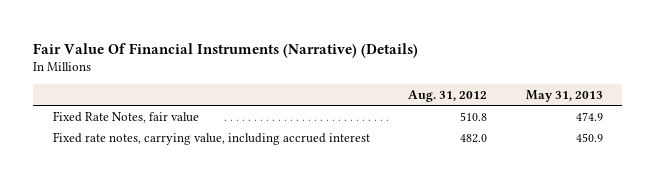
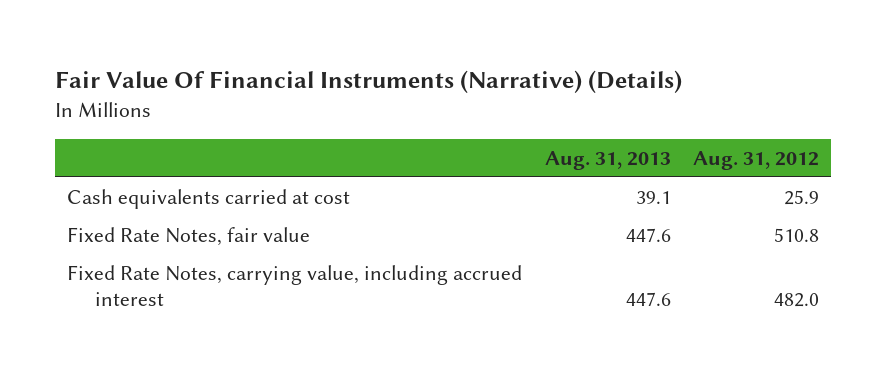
[525,89,603,102] May 31, 2013 -> none
none -> [544,150,671,170] Aug. 31, 2013
none -> [66,188,350,209] Cash equivalents carried at cost
[52,131,370,145] Fixed rate notes, carrying value, including accrued interest -> [66,264,522,307] Fixed Rate Notes, carrying value, including accrued interest

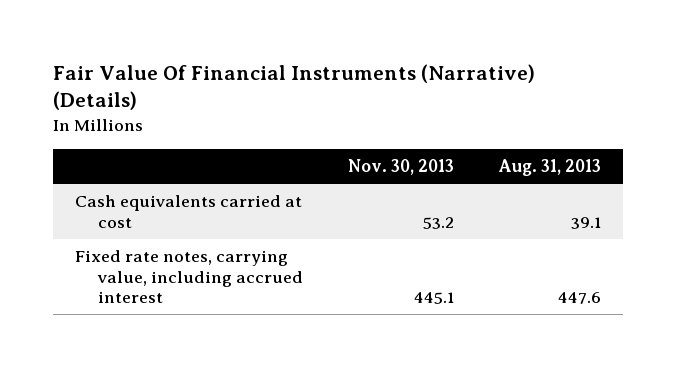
[693,150,820,170] Aug. 31, 2012 -> none
none -> [347,159,454,176] Nov. 30, 2013
[66,226,310,246] Fixed Rate Notes, fair value -> none
[66,264,522,307] Fixed Rate Notes, carrying value, including accrued interest -> [75,250,303,304] Fixed rate notes, carrying value, including accrued interest

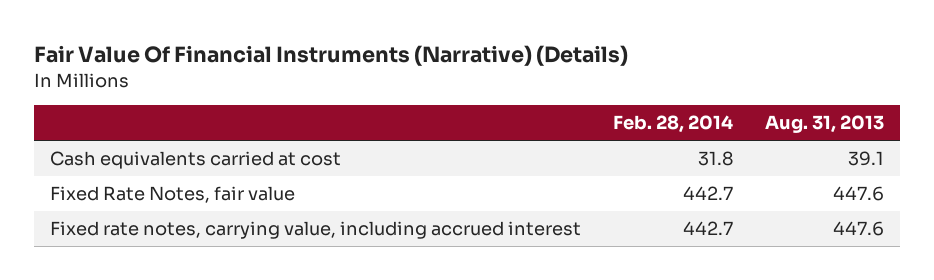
[347,159,454,176] Nov. 30, 2013 -> none
none -> [612,115,733,134] Feb. 28, 2014
none -> [49,186,295,204] Fixed Rate Notes, fair value

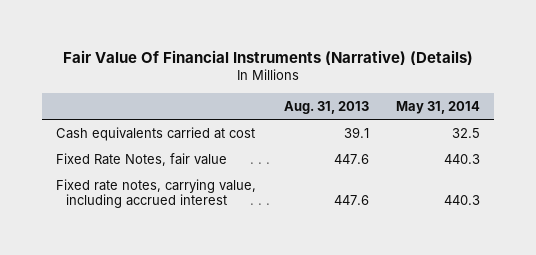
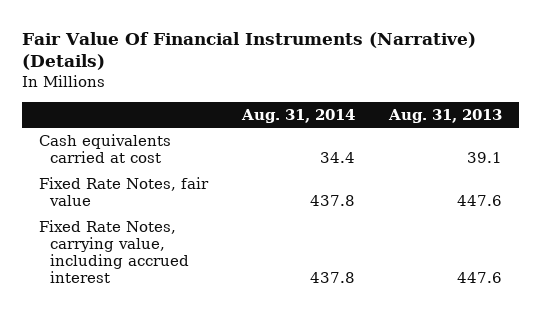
[396,101,481,115] May 31, 2014 -> none
none -> [240,108,355,123] Aug. 31, 2014
[55,178,256,209] Fixed rate notes, carrying value, including accrued interest -> [38,220,190,283] Fixed Rate Notes, carrying value, including accrued interest

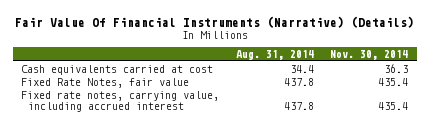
[387,108,502,123] Aug. 31, 2013 -> none
none -> [330,50,409,61] Nov. 30, 2014
[38,220,190,283] Fixed Rate Notes, carrying value, including accrued interest -> [21,90,220,112] Fixed rate notes, carrying value, including accrued interest

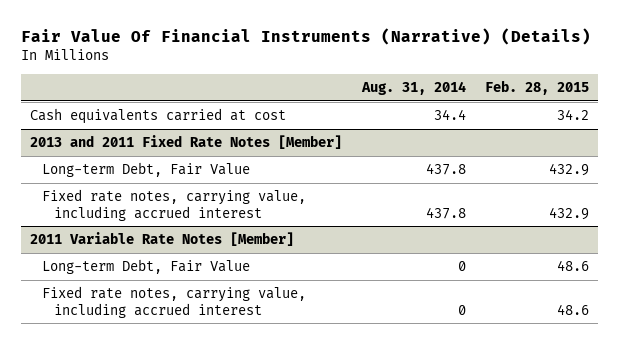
[330,50,409,61] Nov. 30, 2014 -> none
none -> [484,80,589,96] Feb. 28, 2015
none -> [30,135,343,150] 2013 and 2011 Fixed Rate Notes [Member]
[21,77,190,88] Fixed Rate Notes, fair value -> [42,162,251,178] Long-term Debt, Fair Value
none -> [30,232,295,247] 2011 Variable Rate Notes [Member]
none -> [42,259,251,275] Long-term Debt, Fair Value
none -> [42,286,307,318] Fixed rate notes, carrying value, including accrued interest

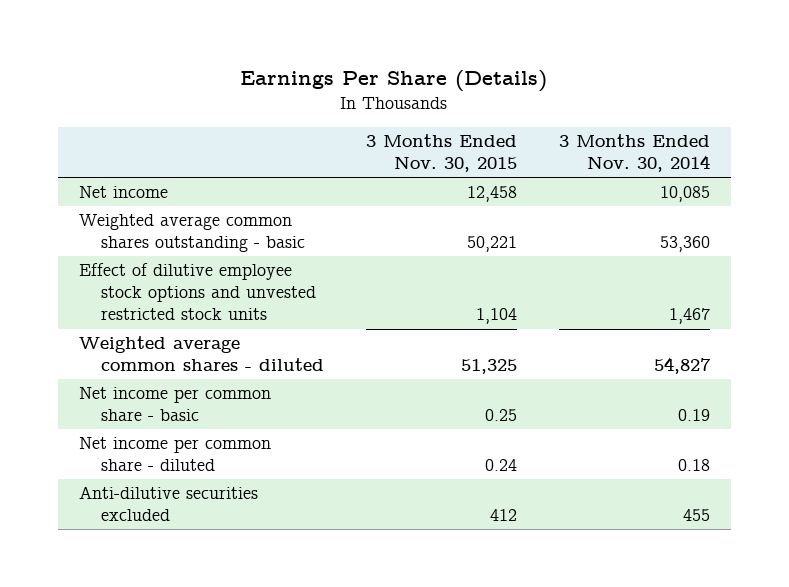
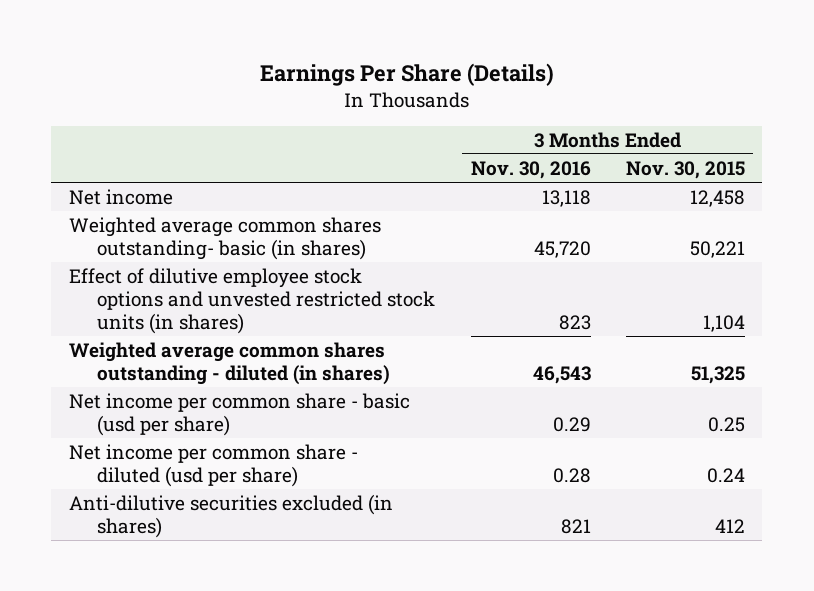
[558,134,710,173] 3 Months Ended Nov. 30, 2014 -> none
none -> [470,160,591,179] Nov. 30, 2016
[78,214,306,253] Weighted average common shares outstanding - basic -> [68,216,381,260] Weighted average common shares outstanding- basic (in shares)
[78,263,317,321] Effect of dilutive employee stock options and unvested restricted stock units -> [68,267,436,334] Effect of dilutive employee stock options and unvested restricted stock units (in shares)
[78,336,325,372] Weighted average common shares - diluted -> [68,341,391,385] Weighted average common shares outstanding - diluted (in shares)
[78,387,271,422] Net income per common share - basic -> [68,392,410,436] Net income per common share - basic (usd per share)
[78,437,271,472] Net income per common share - diluted -> [68,443,358,487] Net income per common share - diluted (usd per share)
[78,486,258,522] Anti-dilutive securities excluded -> [68,493,393,538] Anti-dilutive securities excluded (in shares)

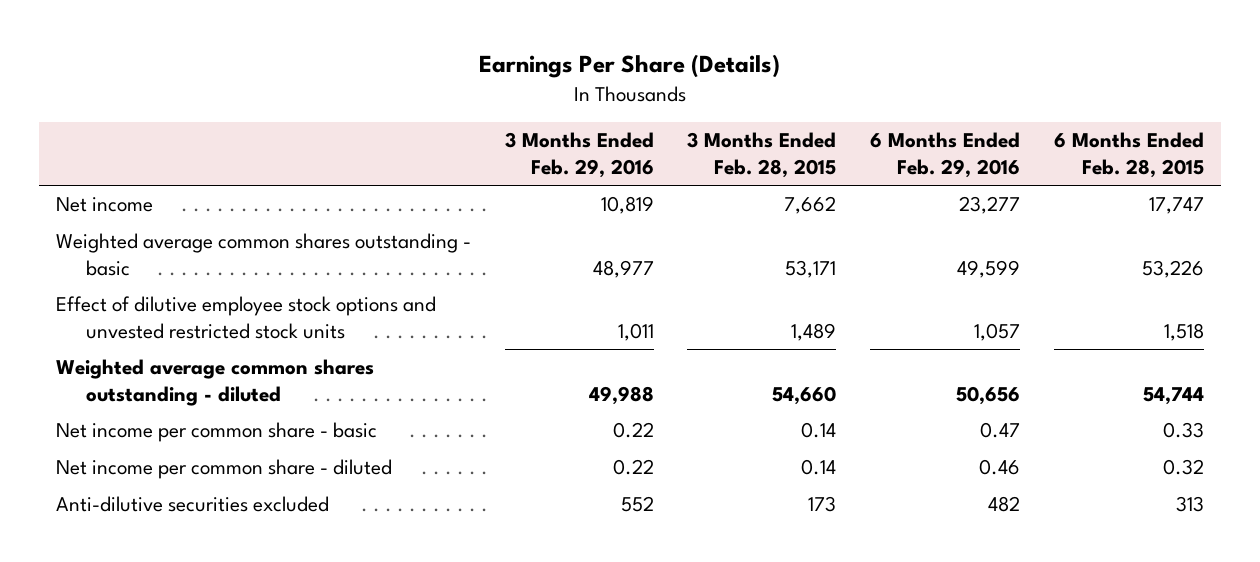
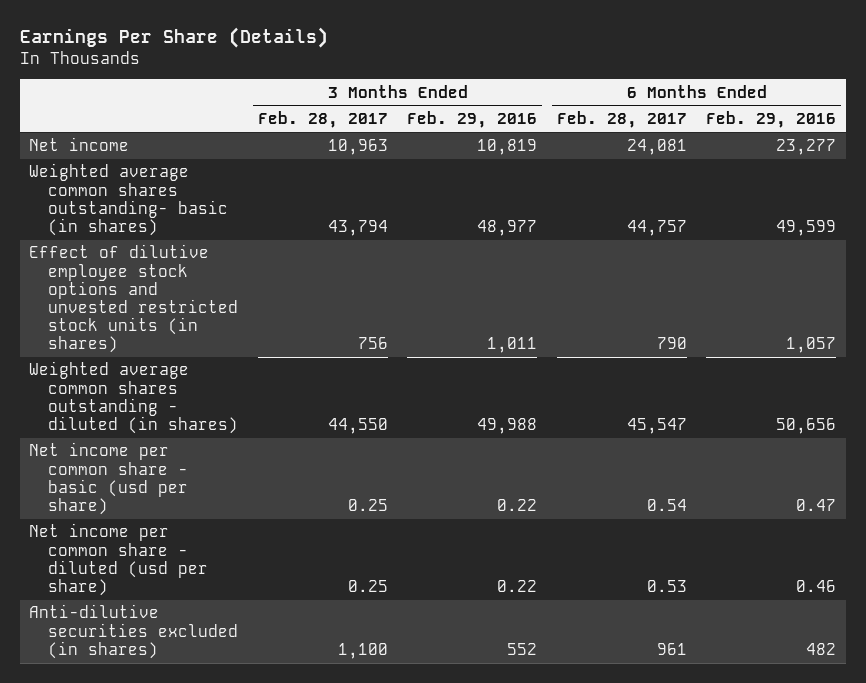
[687,132,837,178] 3 Months Ended Feb. 28, 2015 -> none
[1053,132,1204,178] 6 Months Ended Feb. 28, 2015 -> none
none -> [257,110,388,128] Feb. 28, 2017
none -> [556,110,687,128] Feb. 28, 2017
[56,233,472,276] Weighted average common shares outstanding - basic -> [29,163,229,236] Weighted average common shares outstanding- basic (in shares)
[56,296,437,339] Effect of dilutive employee stock options and unvested restricted stock units -> [29,244,239,354] Effect of dilutive employee stock options and unvested restricted stock units (in shares)
[56,359,375,406] Weighted average common shares outstanding - diluted -> [29,361,239,434] Weighted average common shares outstanding - diluted (in shares)
[56,422,378,443] Net income per common share - basic -> [29,442,189,515] Net income per common share - basic (usd per share)
[56,459,393,480] Net income per common share - diluted -> [29,523,209,596] Net income per common share - diluted (usd per share)
[56,496,330,513] Anti-dilutive securities excluded -> [29,604,239,659] Anti-dilutive securities excluded (in shares)

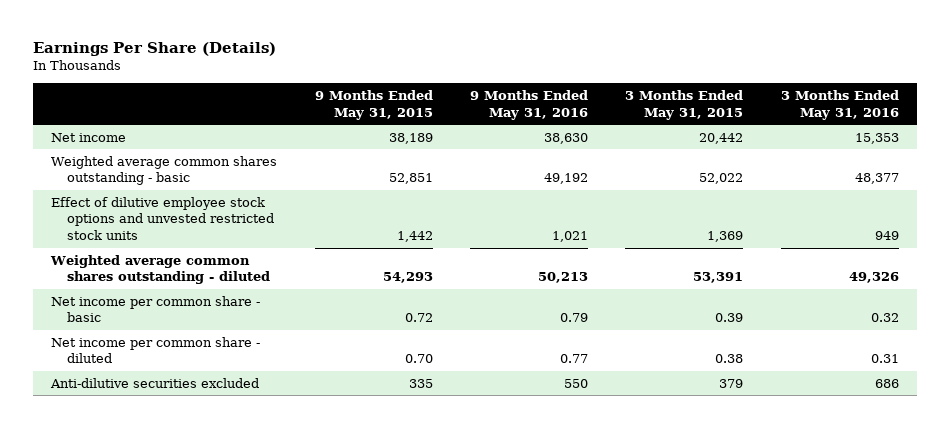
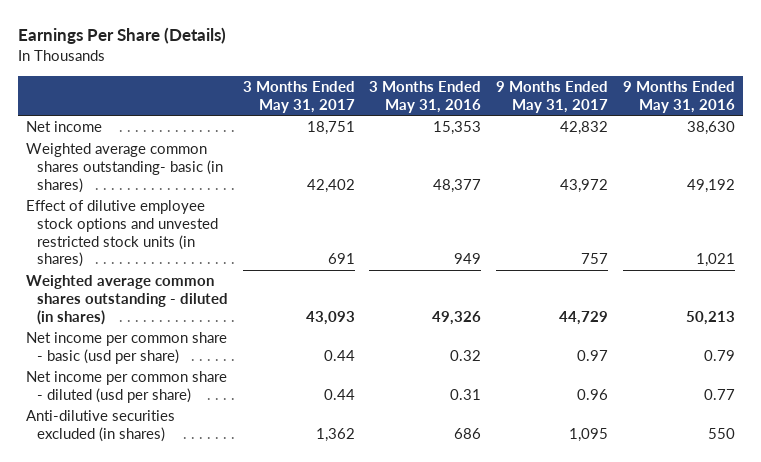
[314,90,433,120] 9 Months Ended May 31, 2015 -> none
[625,90,744,120] 3 Months Ended May 31, 2015 -> none
none -> [242,81,355,113] 3 Months Ended May 31, 2017
none -> [496,81,609,113] 9 Months Ended May 31, 2017
[51,155,278,186] Weighted average common shares outstanding - basic -> [25,143,223,193] Weighted average common shares outstanding- basic (in shares)
[51,196,274,241] Effect of dilutive employee stock options and unvested restricted stock units -> [25,200,218,268] Effect of dilutive employee stock options and unvested restricted stock units (in shares)
[50,254,270,285] Weighted average common shares outstanding - diluted -> [25,275,228,325] Weighted average common shares outstanding - diluted (in shares)
[51,295,261,323] Net income per common share - basic -> [25,332,227,364] Net income per common share - basic (usd per share)
[51,336,261,364] Net income per common share - diluted -> [25,371,227,403] Net income per common share - diluted (usd per share)
[50,377,260,388] Anti-dilutive securities excluded -> [25,410,175,442] Anti-dilutive securities excluded (in shares)

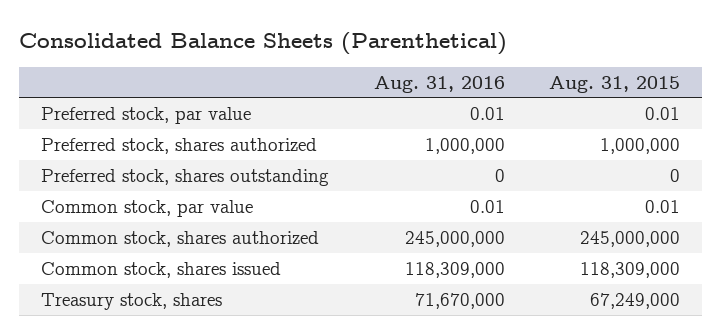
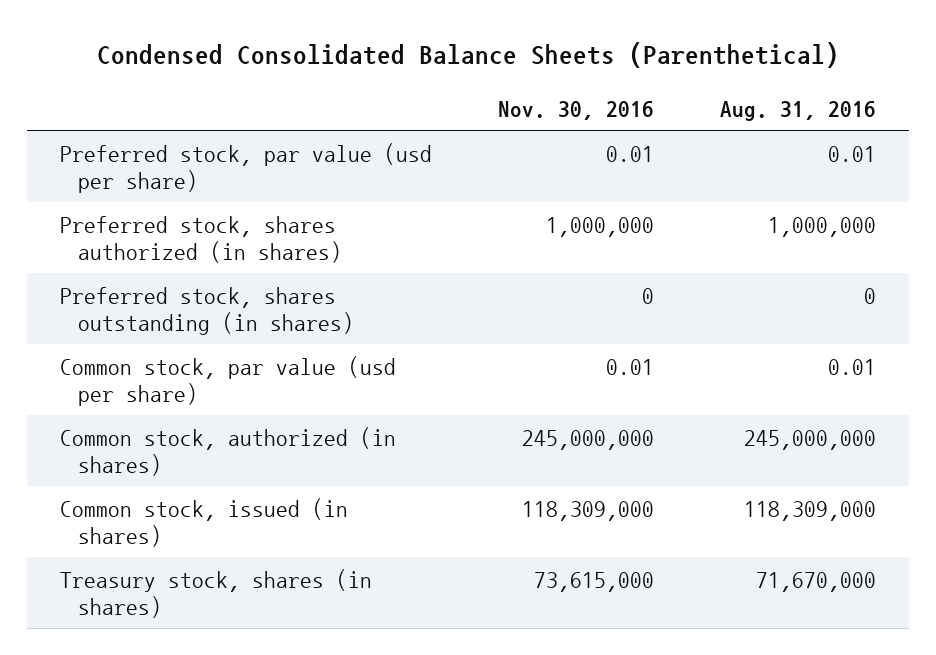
[19,32,508,56] Consolidated Balance Sheets (Parenthetical) -> [97,42,840,69] Condensed Consolidated Balance Sheets (Parenthetical)
[549,75,681,93] Aug. 31, 2015 -> none
none -> [498,100,655,120] Nov. 30, 2016
[41,106,252,124] Preferred stock, par value -> [60,142,433,193] Preferred stock, par value (usd per share)
[41,137,318,154] Preferred stock, shares authorized -> [60,215,343,263] Preferred stock, shares authorized (in shares)
[41,168,330,186] Preferred stock, shares outstanding -> [60,286,355,335] Preferred stock, shares outstanding (in shares)
[41,199,254,217] Common stock, par value -> [60,355,397,406] Common stock, par value (usd per share)
[41,230,320,247] Common stock, shares authorized -> [60,426,397,476] Common stock, authorized (in shares)
[41,261,282,278] Common stock, shares issued -> [60,497,349,547] Common stock, issued (in shares)
[41,292,223,310] Treasury stock, shares -> [60,568,373,618] Treasury stock, shares (in shares)

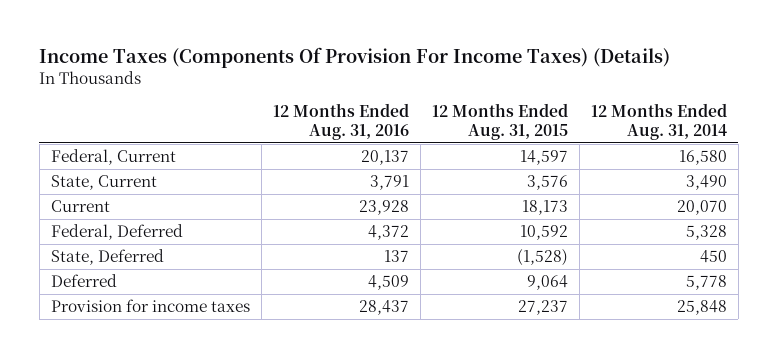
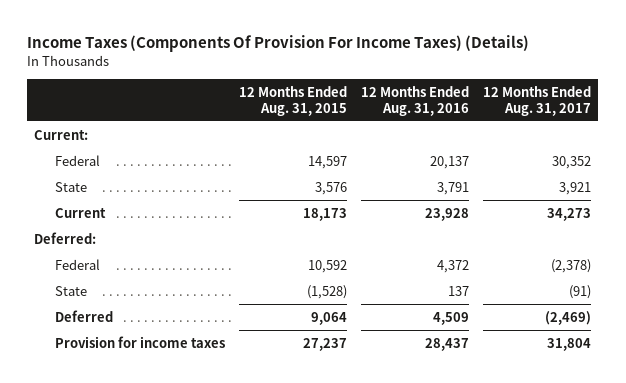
[590,103,727,140] 12 Months Ended Aug. 31, 2014 -> none
none -> [483,85,592,116] 12 Months Ended Aug. 31, 2017
none -> [34,129,89,140] Current:
[50,149,176,166] Federal, Current -> [55,154,101,166] Federal
[50,175,157,191] State, Current -> [55,181,88,192] State
none -> [34,231,97,244] Deferred:
[50,224,183,241] Federal, Deferred -> [55,258,101,270] Federal
[50,249,164,266] State, Deferred -> [55,285,88,296] State

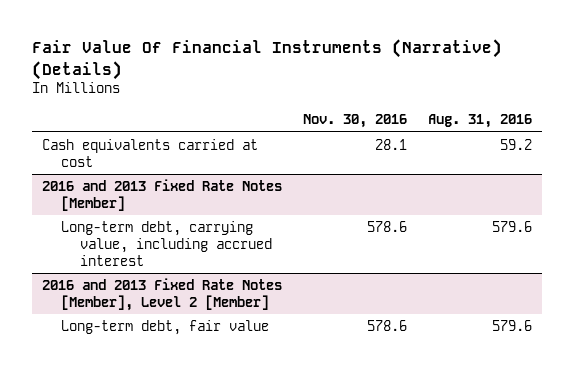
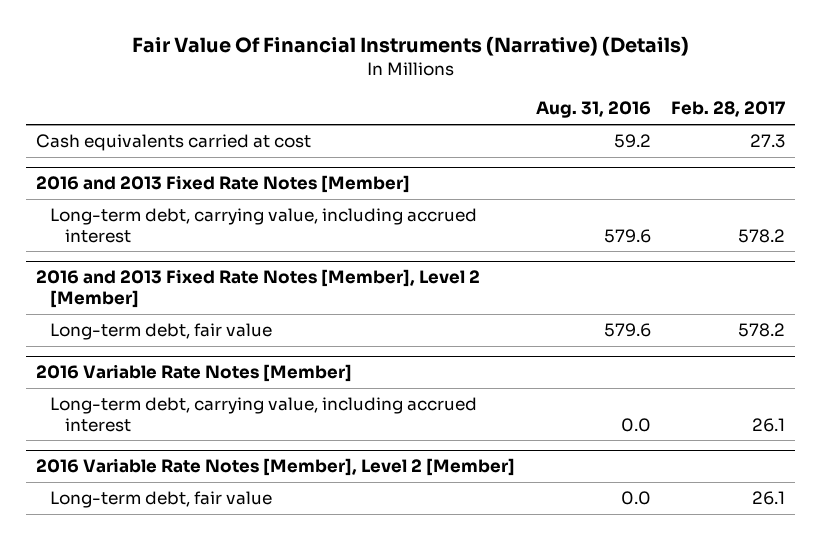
[302,114,407,129] Nov. 30, 2016 -> none
none -> [671,101,786,118] Feb. 28, 2017
none -> [36,364,353,383] 2016 Variable Rate Notes [Member]
none -> [50,397,478,432] Long-term debt, carrying value, including accrued interest
none -> [36,458,516,477] 2016 Variable Rate Notes [Member], Level 2 [Member]
none -> [50,491,273,509] Long-term debt, fair value

